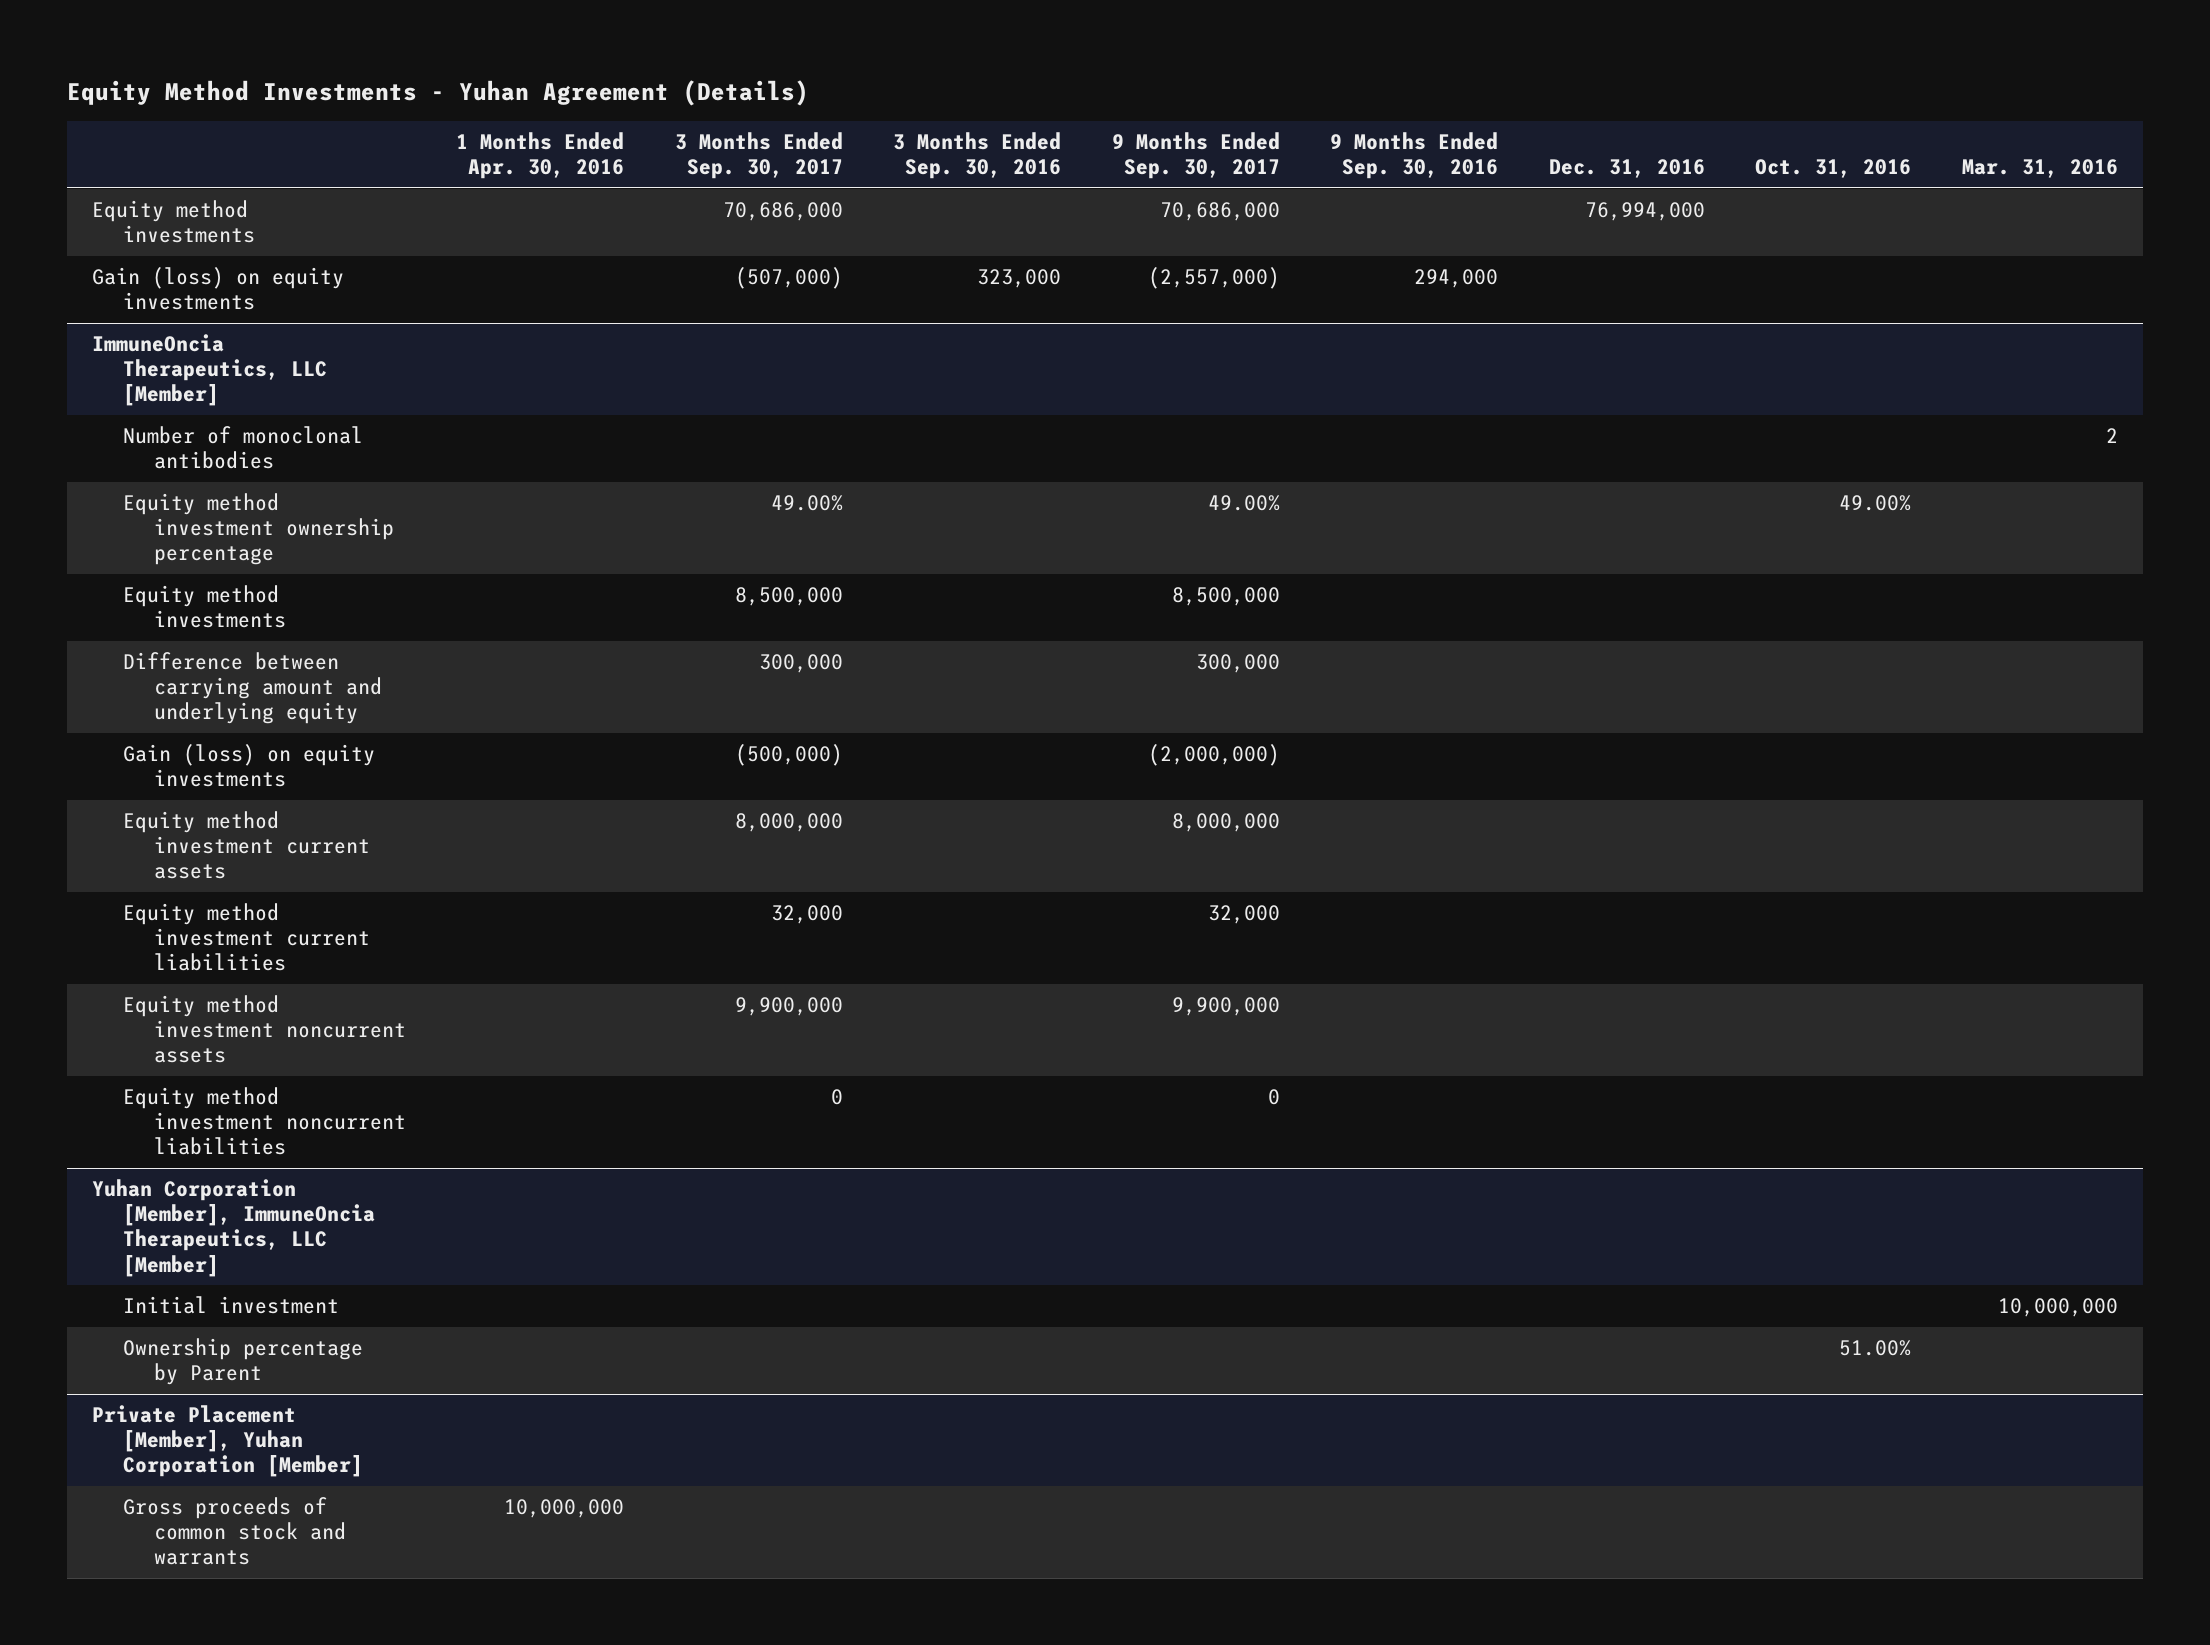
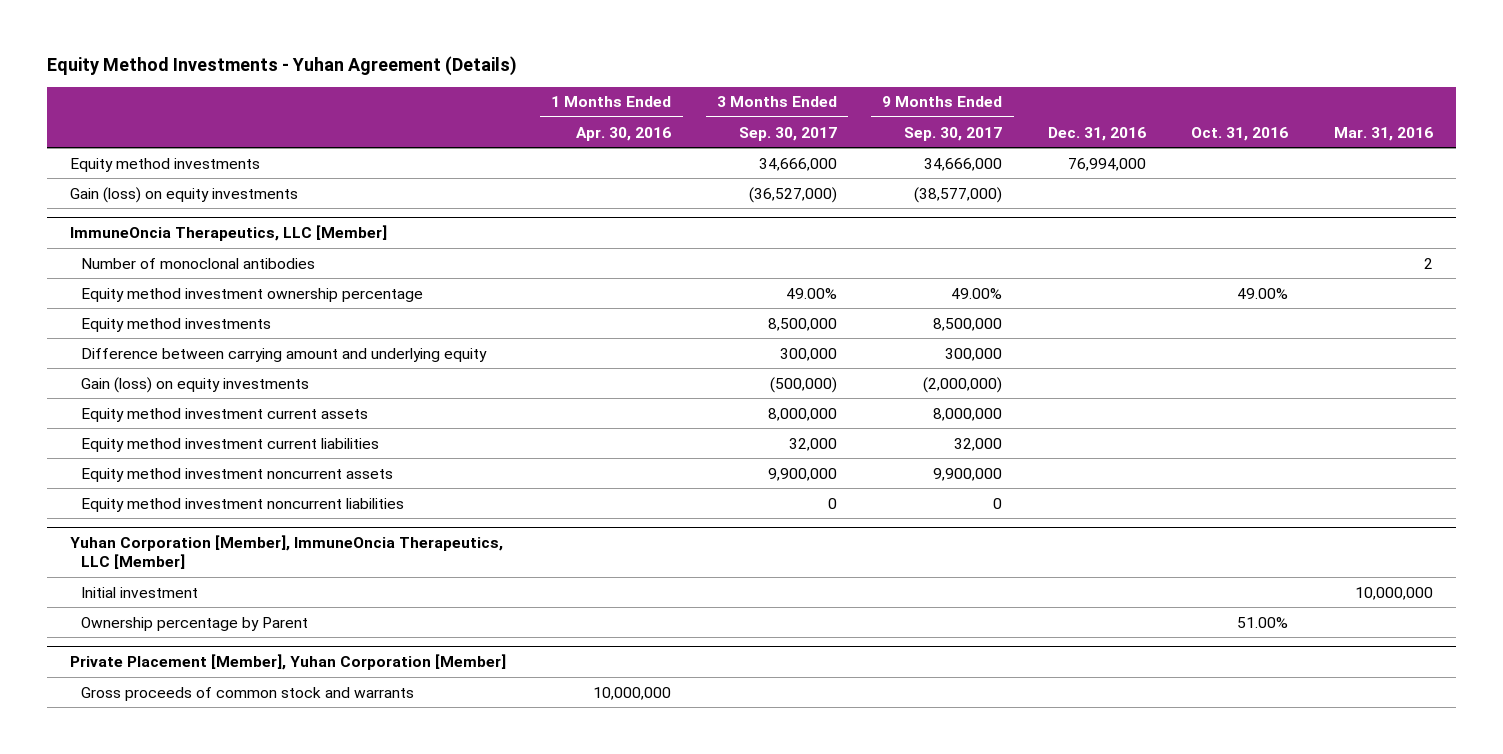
[893,131,1062,180] 3 Months Ended Sep. 30, 2016 -> none
[1330,131,1499,180] 9 Months Ended Sep. 30, 2016 -> none
[722,202,843,222] 70,686,000 -> [758,157,837,171] 34,666,000
[1159,202,1280,222] 70,686,000 -> [924,157,1003,171] 34,666,000
[734,267,843,290] (507,000) -> [748,186,837,203] (36,527,000)
[1147,267,1280,290] (2,557,000) -> [914,186,1003,203] (38,577,000)

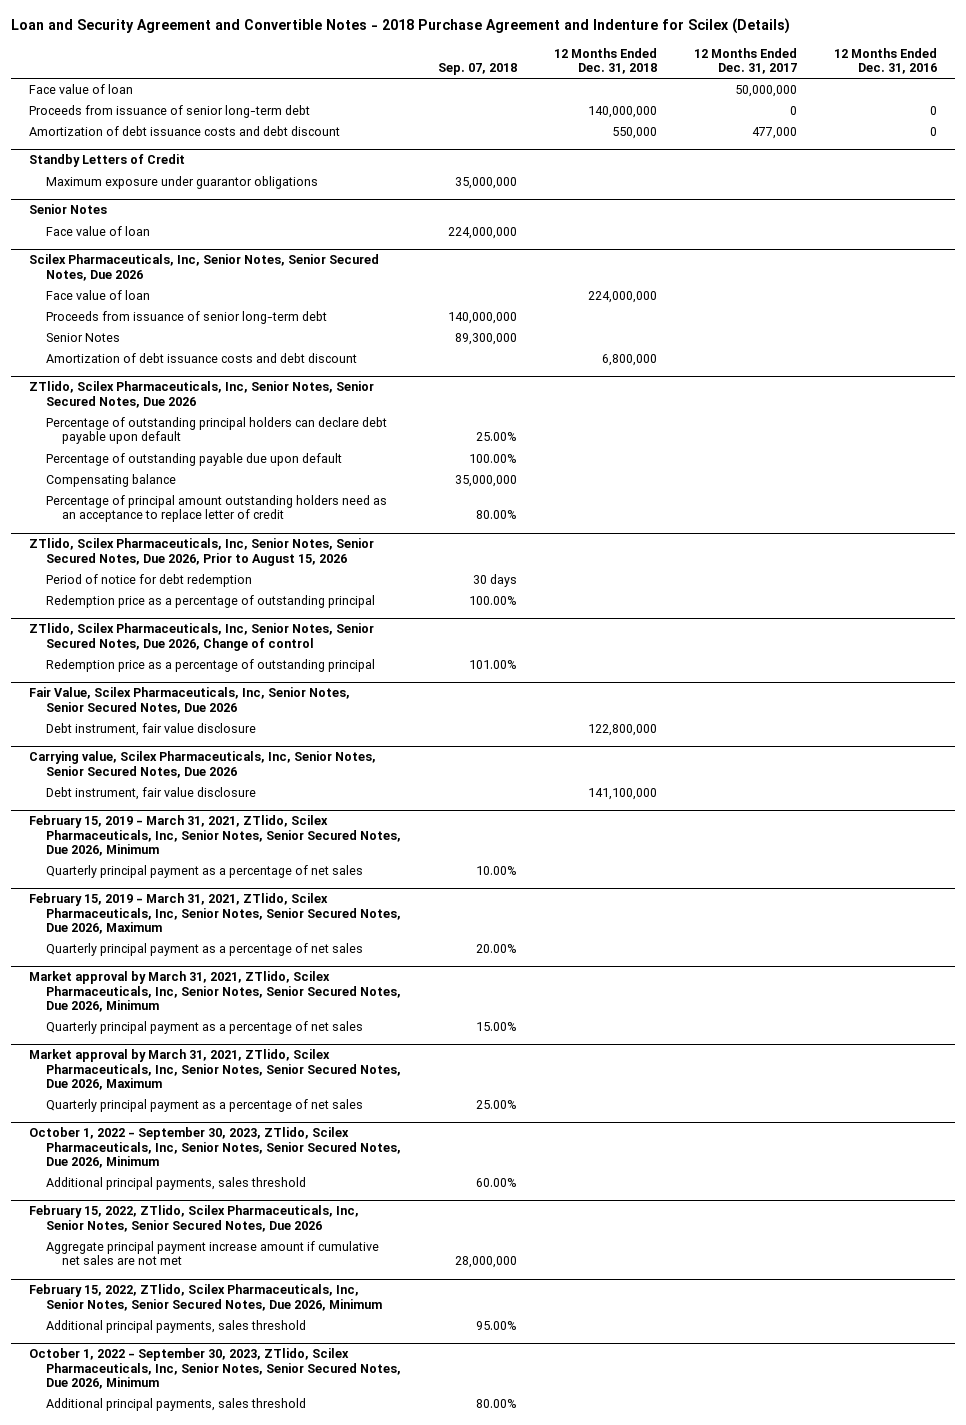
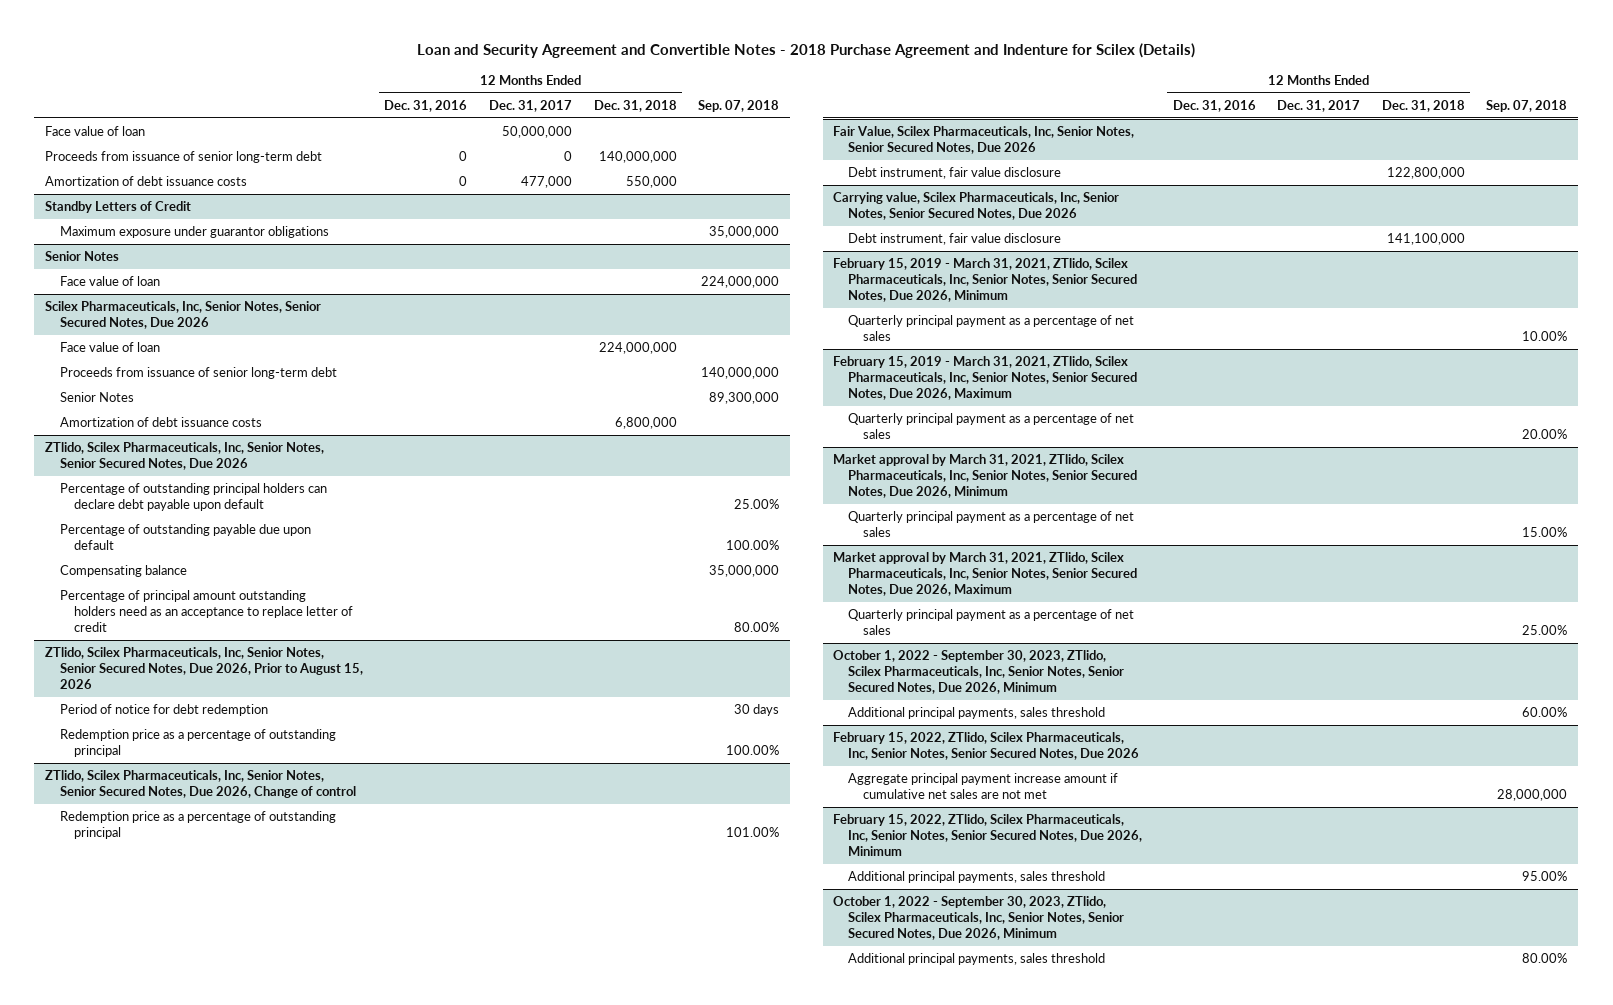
[29,126,341,137] Amortization of debt issuance costs and debt discount -> [45,176,248,187] Amortization of debt issuance costs
[45,353,357,364] Amortization of debt issuance costs and debt discount -> [59,417,262,428] Amortization of debt issuance costs

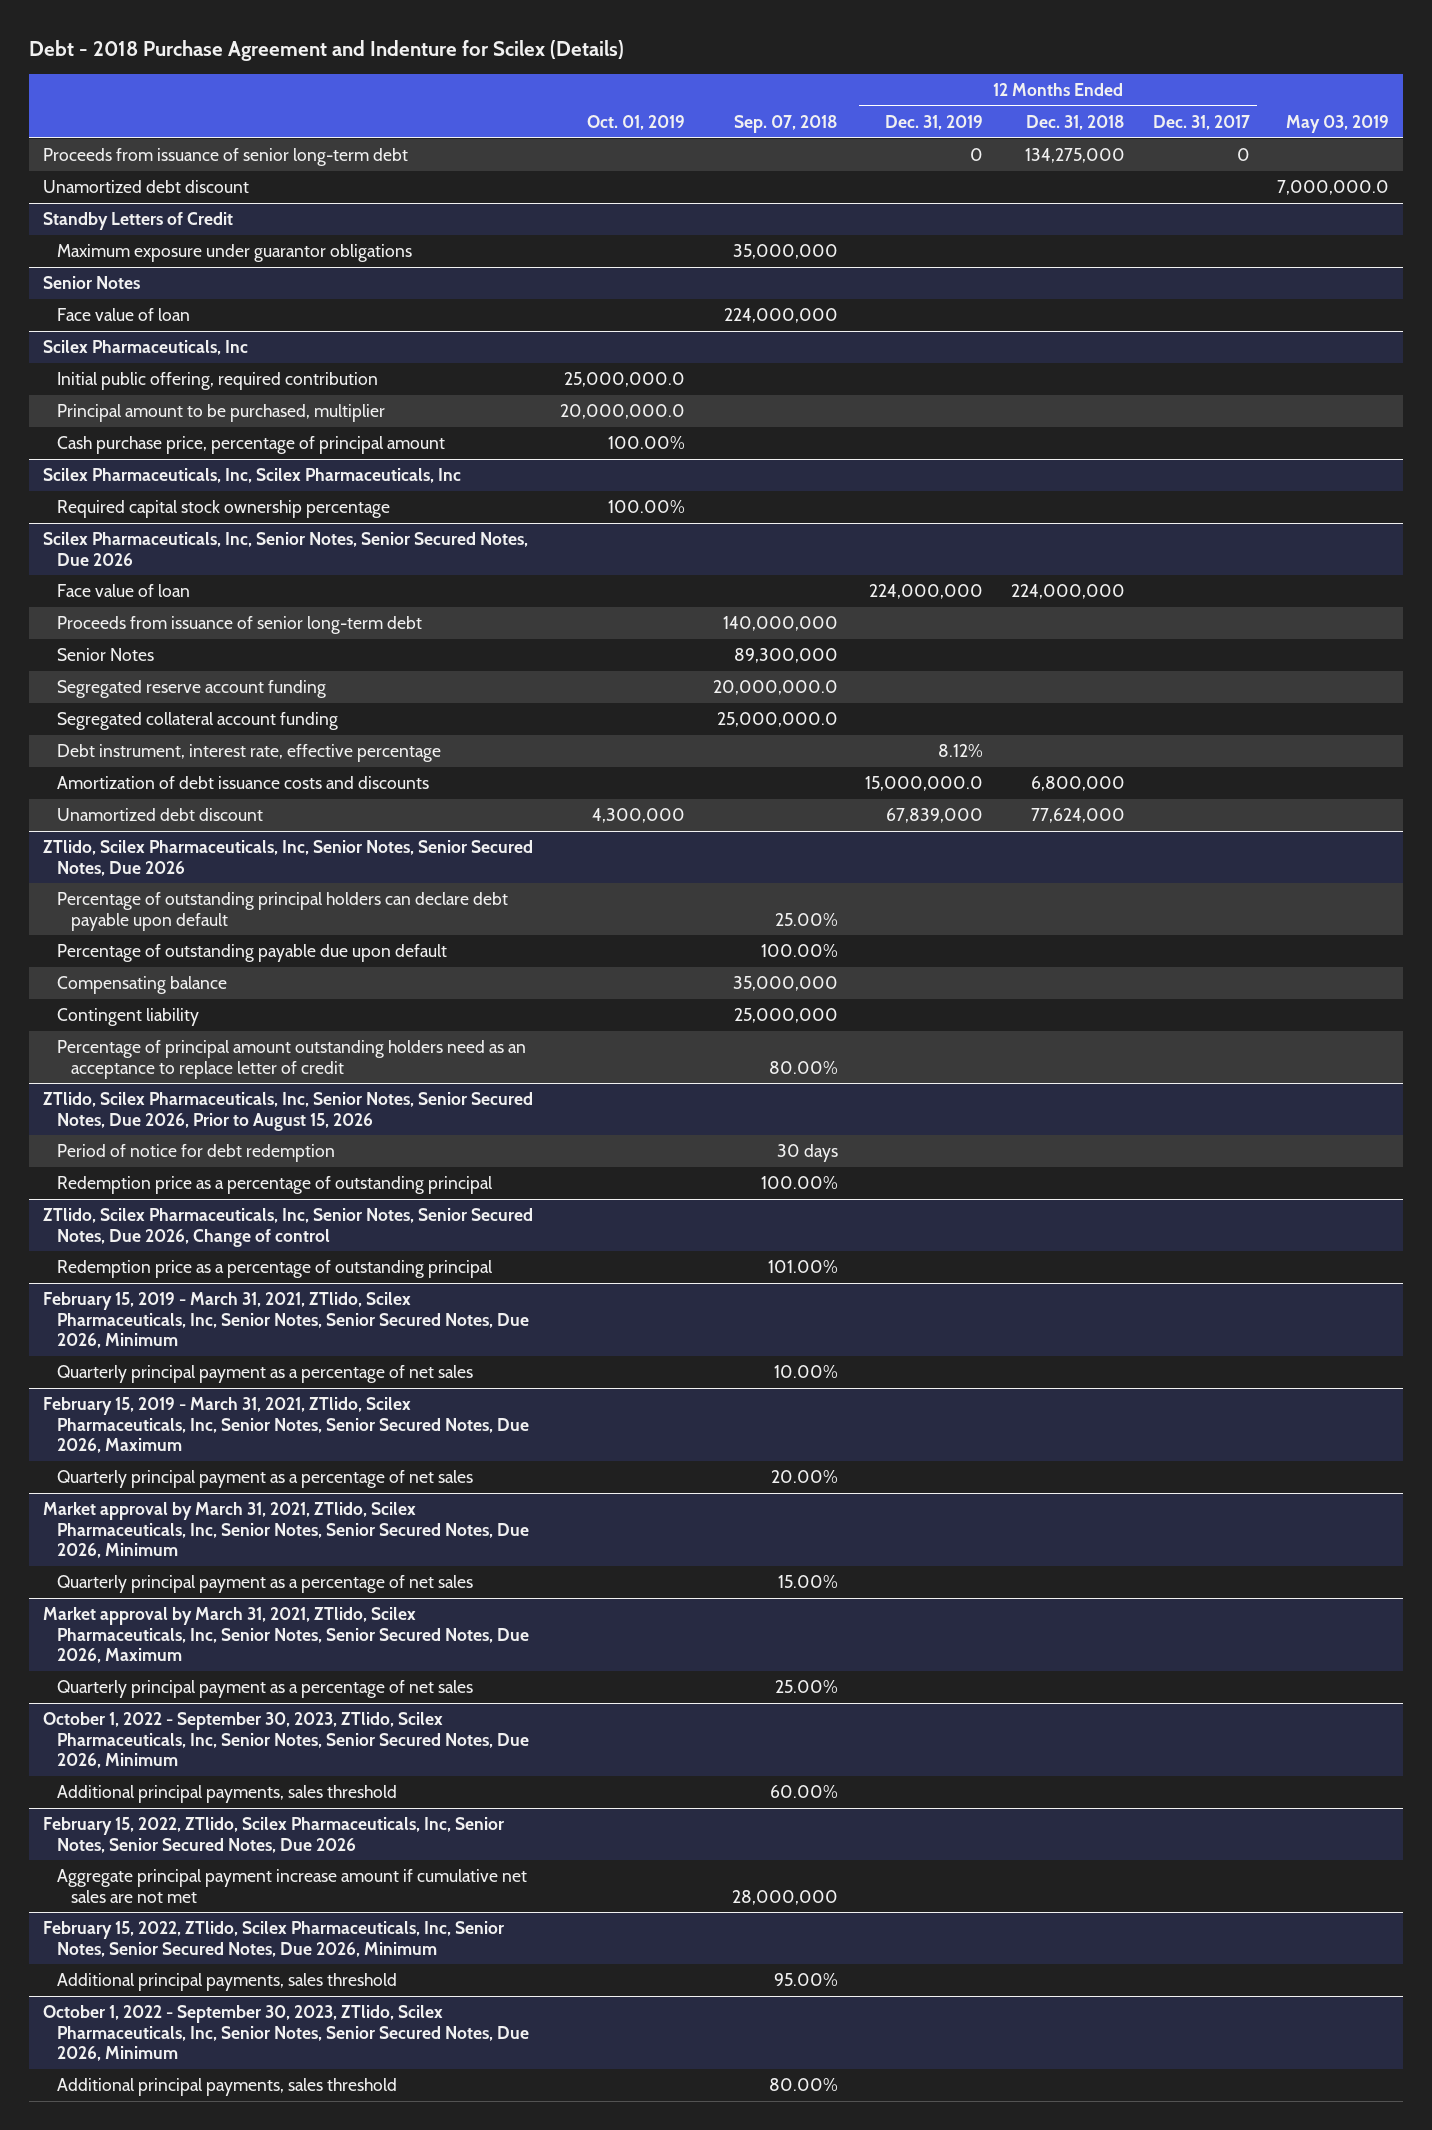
[417,42,1196,58] Loan and Security Agreement and Convertible Notes - 2018 Purchase Agreement and Indenture for Scilex (Details) -> [28,40,624,62] Debt - 2018 Purchase Agreement and Indenture for Scilex (Details)
[384,99,468,112] Dec. 31, 2016 -> none
none -> [587,114,686,130] Oct. 01, 2019
none -> [885,114,984,130] Dec. 31, 2019
none -> [1286,114,1390,133] May 03, 2019
[45,126,146,137] Face value of loan -> none
[45,176,248,187] Amortization of debt issuance costs -> none
[598,151,677,164] 140,000,000 -> [1025,148,1126,164] 134,275,000
none -> [42,180,249,194] Unamortized debt discount
none -> [42,340,248,356] Scilex Pharmaceuticals, Inc
none -> [56,372,378,391] Initial public offering, required contribution
none -> [56,404,385,423] Principal amount to be purchased, multiplier
none -> [56,436,445,455] Cash purchase price, percentage of principal amount
none -> [42,468,461,484] Scilex Pharmaceuticals, Inc, Scilex Pharmaceuticals, Inc
none -> [56,500,390,519] Required capital stock ownership percentage
none -> [56,680,326,699] Segregated reserve account funding
none -> [56,712,338,731] Segregated collateral account funding
none -> [56,744,441,763] Debt instrument, interest rate, effective percentage
[59,417,262,428] Amortization of debt issuance costs -> [56,776,429,790] Amortization of debt issuance costs and discounts
none -> [56,808,263,822] Unamortized debt discount
none -> [56,1008,199,1027] Contingent liability
[833,126,1135,155] Fair Value, Scilex Pharmaceuticals, Inc, Senior Notes, Senior Secured Notes, Due 2026 -> none
[847,167,1061,180] Debt instrument, fair value disclosure -> none
[833,192,1120,221] Carrying value, Scilex Pharmaceuticals, Inc, Senior Notes, Senior Secured Notes, Due 2026 -> none
[847,233,1061,246] Debt instrument, fair value disclosure -> none

